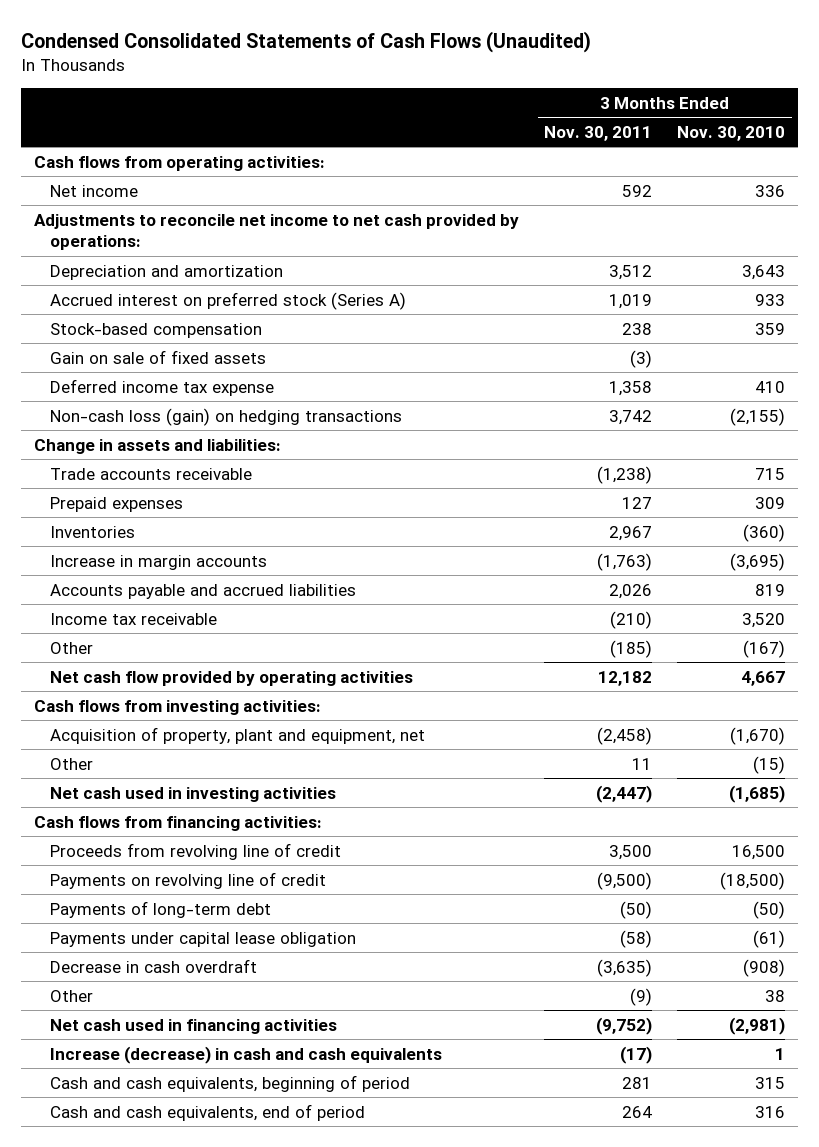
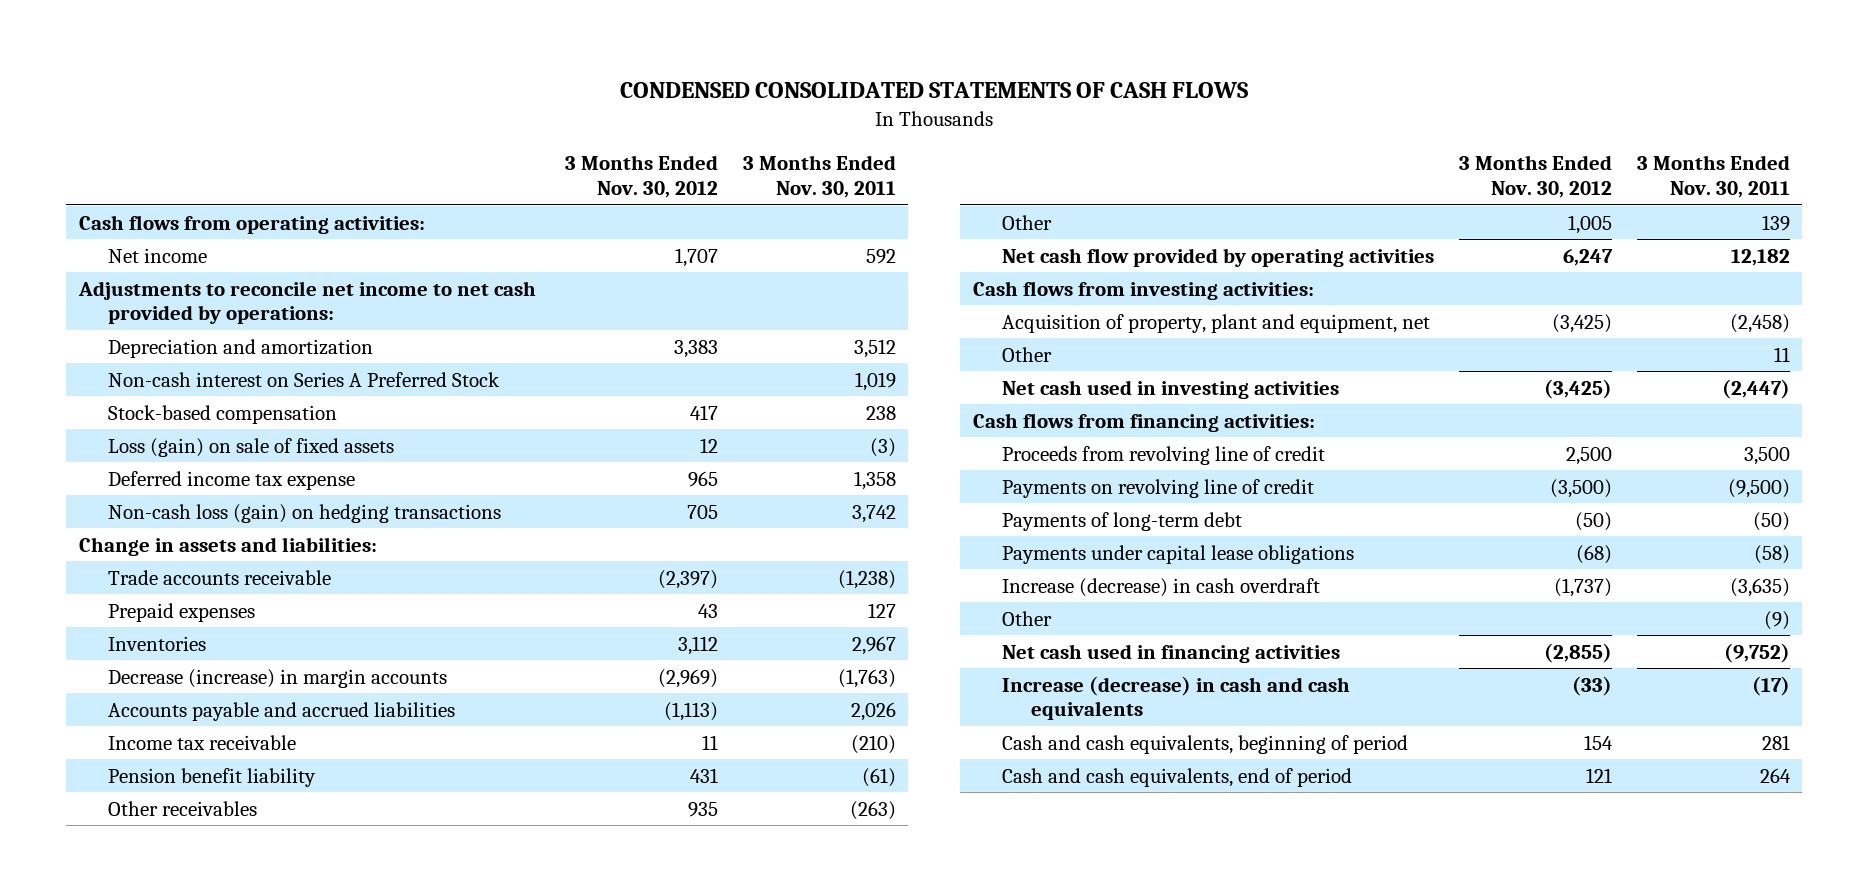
[21,30,592,53] Condensed Consolidated Statements of Cash Flows (Unaudited) -> [620,82,1249,99] CONDENSED CONSOLIDATED STATEMENTS OF CASH FLOWS
[677,125,786,141] Nov. 30, 2010 -> none
none -> [564,155,718,199] 3 Months Ended Nov. 30, 2012
[49,291,406,310] Accrued interest on preferred stock (Series A) -> [107,371,500,387] Non-cash interest on Series A Preferred Stock
[49,349,266,364] Gain on sale of fixed assets -> [107,437,394,457] Loss (gain) on sale of fixed assets
[49,554,267,570] Increase in margin accounts -> [107,668,447,688] Decrease (increase) in margin accounts
none -> [107,767,316,787] Pension benefit liability
none -> [107,800,257,816] Other receivables
[610,639,653,658] (185) -> [1761,214,1790,231] 139
[49,931,356,947] Payments under capital lease obligation -> [1001,544,1354,564] Payments under capital lease obligations
[49,958,257,973] Decrease in cash overdraft -> [1001,577,1320,597] Increase (decrease) in cash overdraft

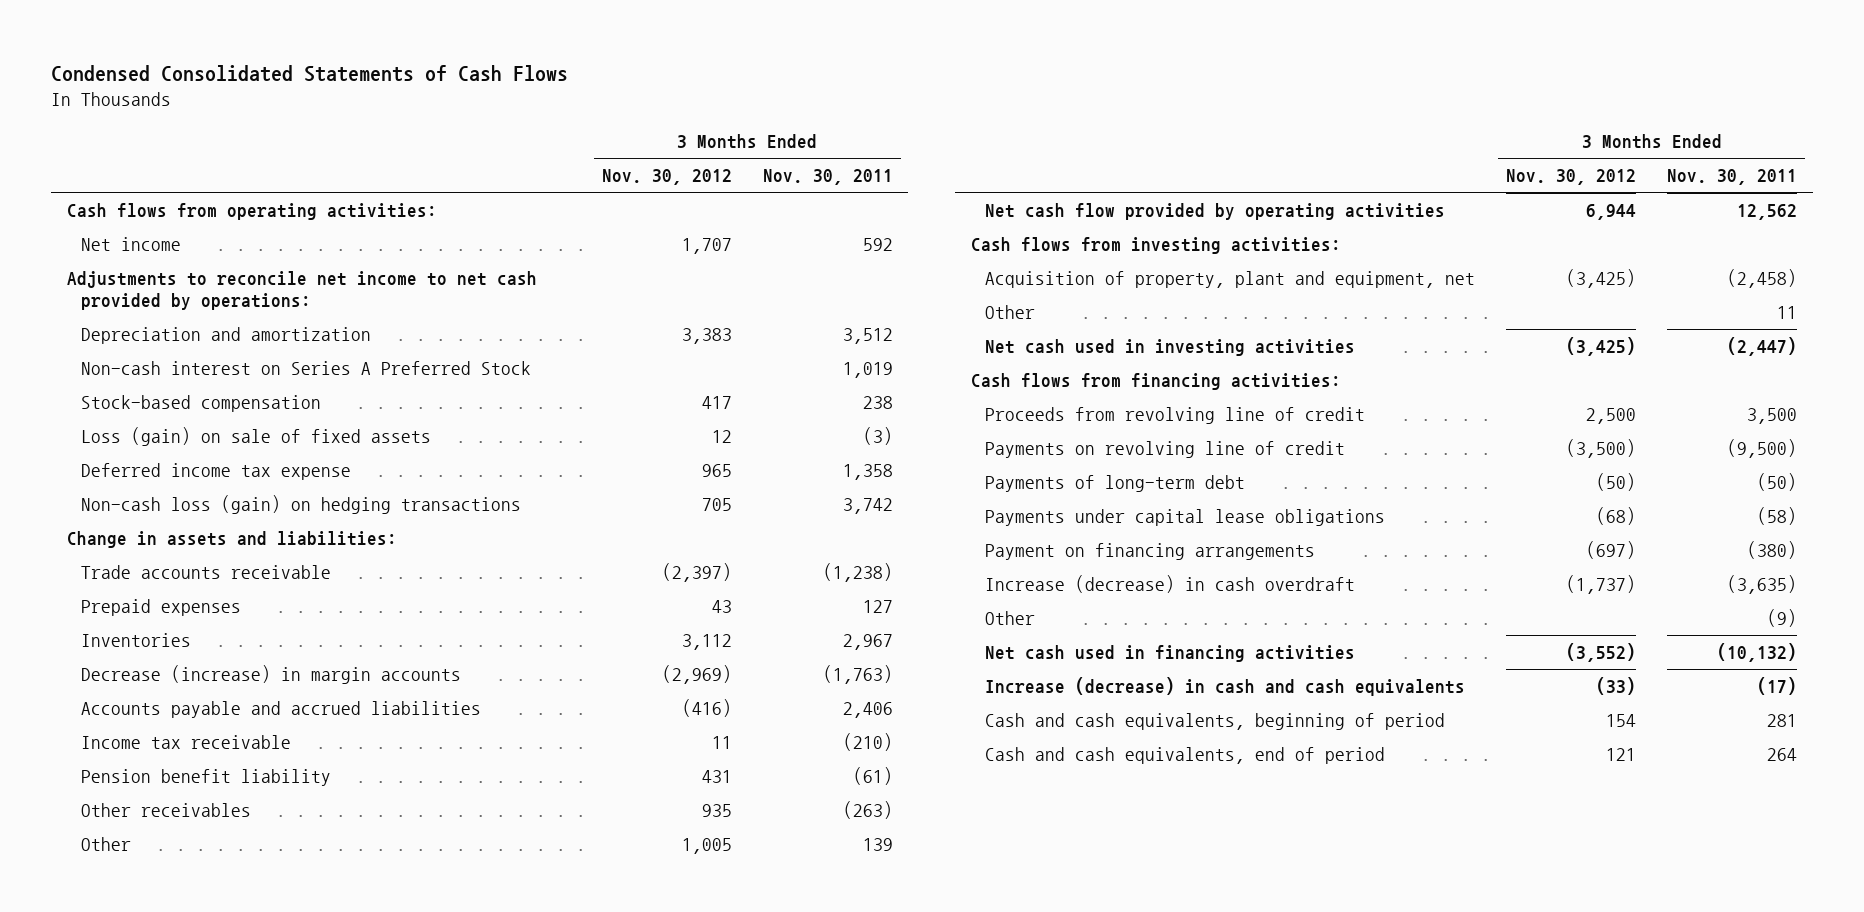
[620,82,1249,99] CONDENSED CONSOLIDATED STATEMENTS OF CASH FLOWS -> [51,65,569,83] Condensed Consolidated Statements of Cash Flows
[663,701,718,721] (1,113) -> [681,699,732,718] (416)
[850,701,896,721] 2,026 -> [842,702,893,719] 2,406
[1562,248,1613,266] 6,247 -> [1586,204,1637,221] 6,944
[1730,248,1790,266] 12,182 -> [1737,204,1798,221] 12,562
none -> [985,543,1316,561] Payment on financing arrangements
[1543,642,1612,663] (2,855) -> [1566,643,1637,663] (3,552)
[1723,642,1790,663] (9,752) -> [1717,643,1798,663] (10,132)

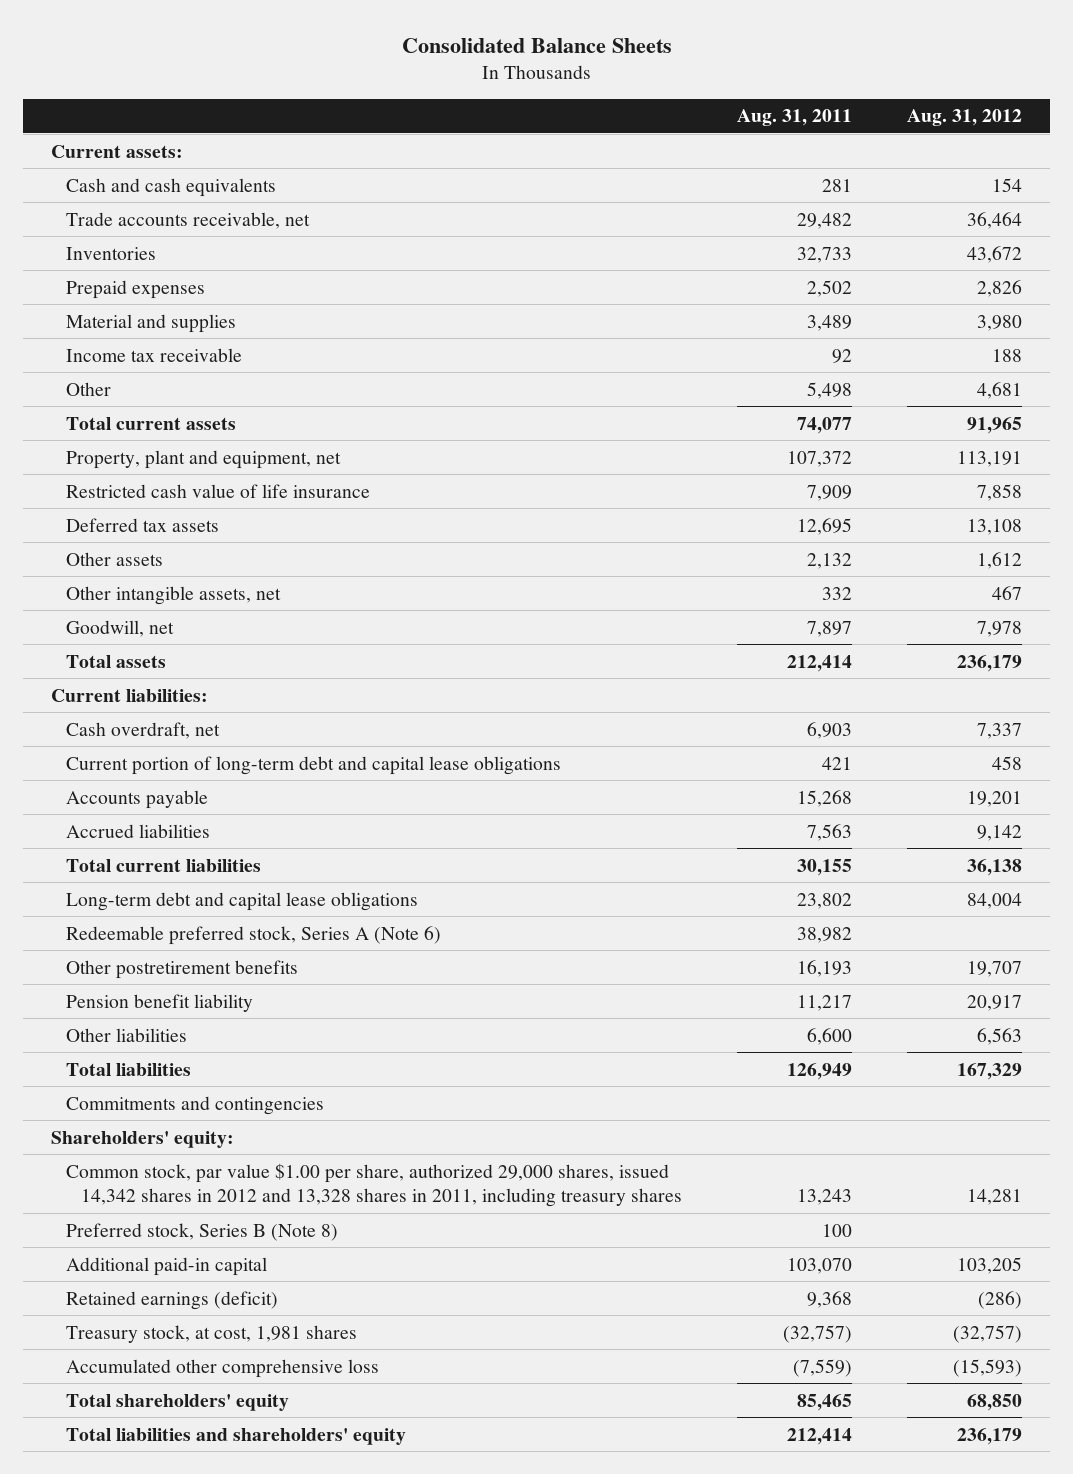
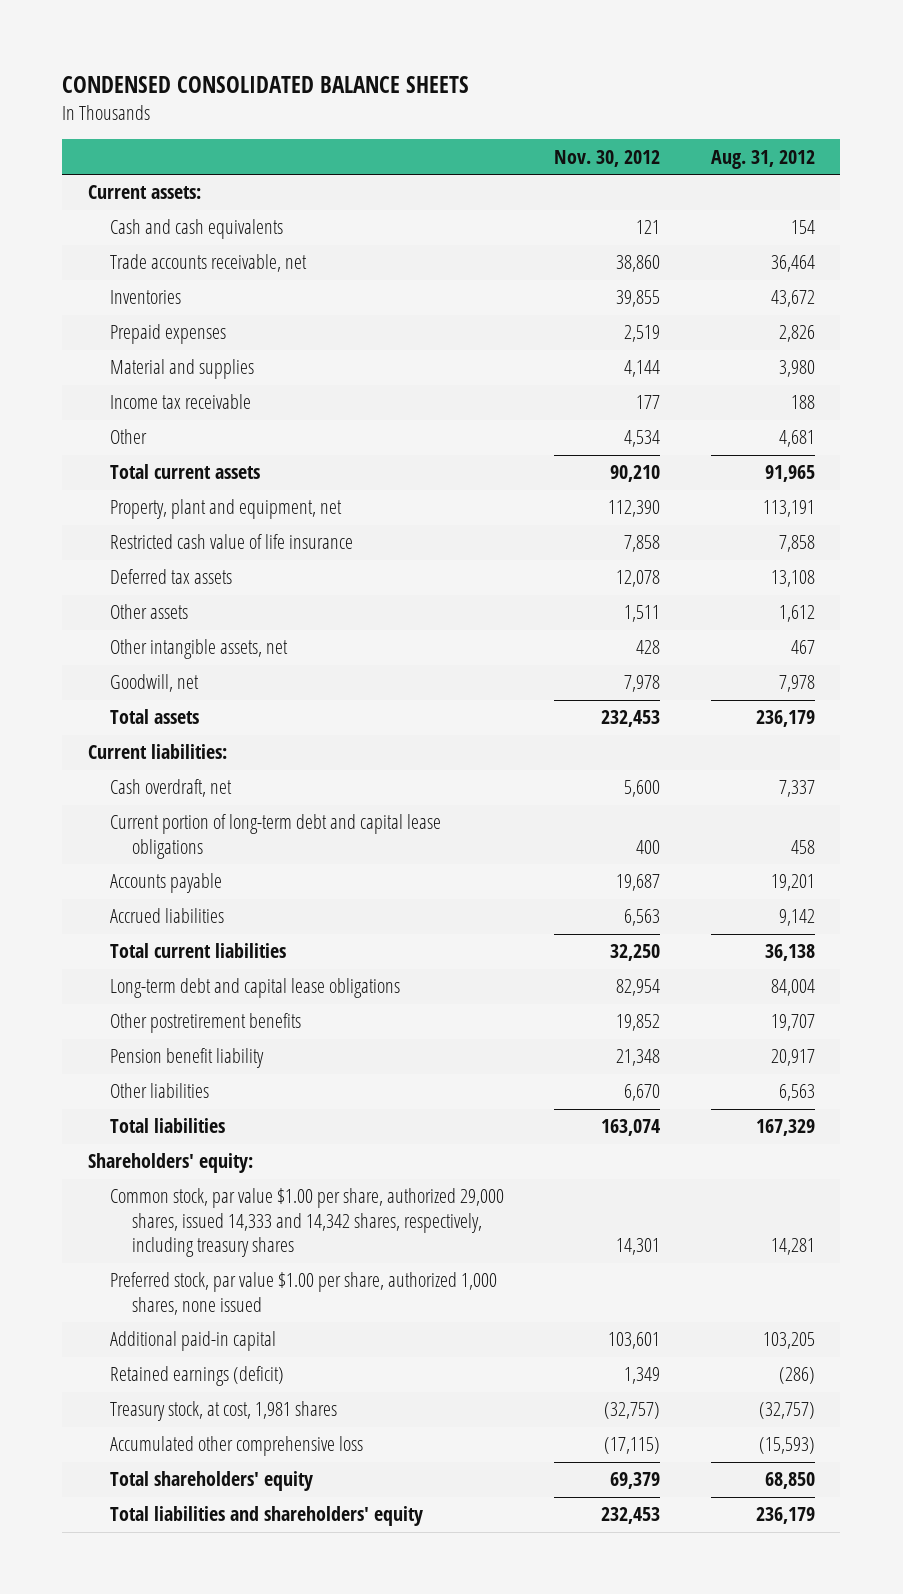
[401,38,672,54] Consolidated Balance Sheets -> [62,76,470,94] CONDENSED CONSOLIDATED BALANCE SHEETS
[737,109,853,127] Aug. 31, 2011 -> none
none -> [554,149,661,167] Nov. 30, 2012
[65,925,441,945] Redeemable preferred stock, Series A (Note 6) -> none
[65,1095,324,1115] Commitments and contingencies -> none
[65,1162,683,1208] Common stock, par value $1.00 per share, authorized 29,000 shares, issued 14,342 shares in 2012 and 13,328 shares in 2011, including treasury shares -> [109,1188,504,1258] Common stock, par value $1.00 per share, authorized 29,000 shares, issued 14,333 and 14,342 shares, respectively, including treasury shares
[65,1222,338,1241] Preferred stock, Series B (Note 8) -> [109,1272,497,1315] Preferred stock, par value $1.00 per share, authorized 1,000 shares, none issued

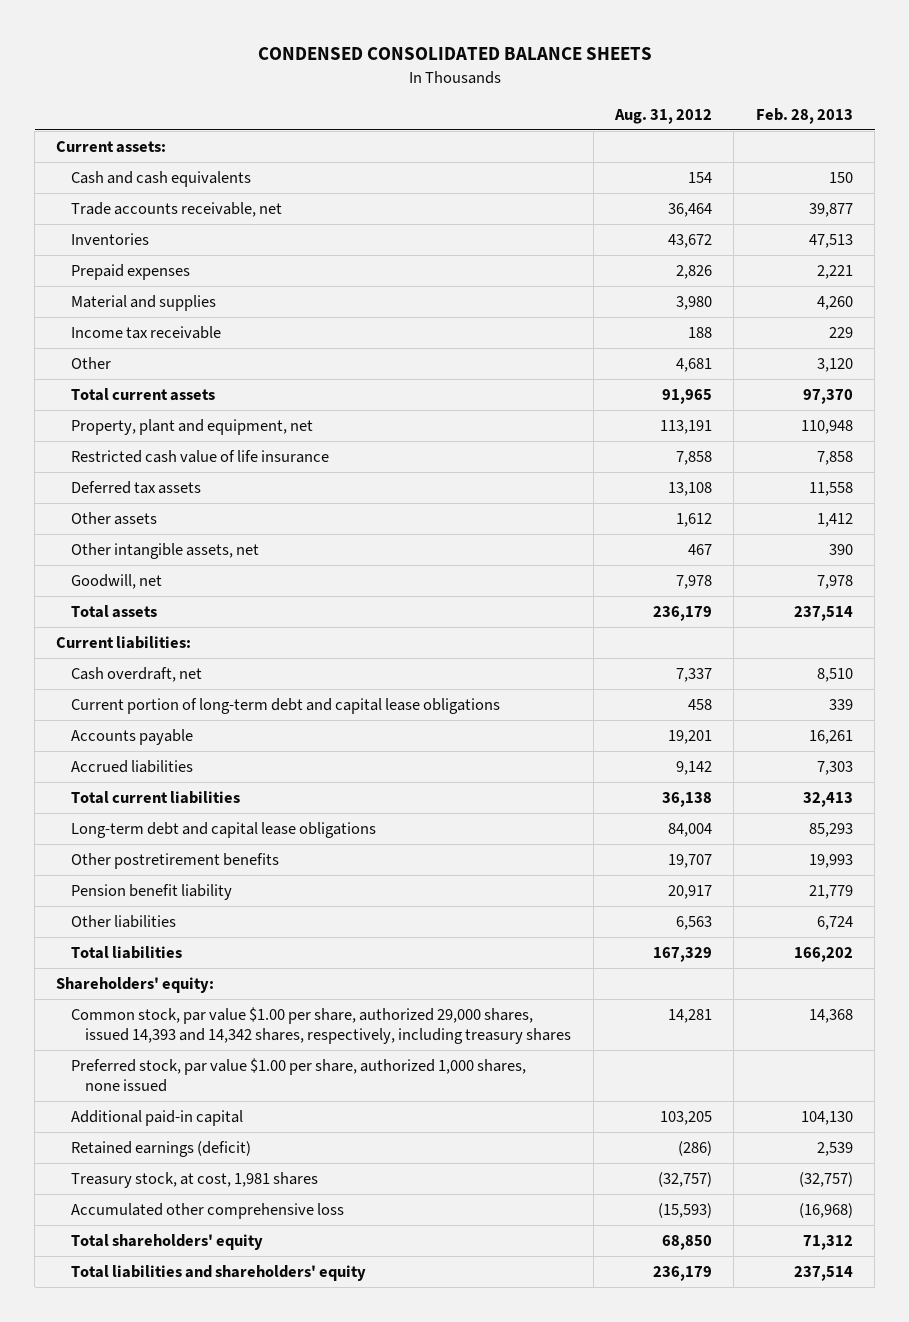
[554,149,661,167] Nov. 30, 2012 -> none
none -> [755,107,853,124] Feb. 28, 2013
[109,1188,504,1258] Common stock, par value $1.00 per share, authorized 29,000 shares, issued 14,333 and 14,342 shares, respectively, including treasury shares -> [70,1006,572,1044] Common stock, par value $1.00 per share, authorized 29,000 shares, issued 14,393 and 14,342 shares, respectively, including treasury shares

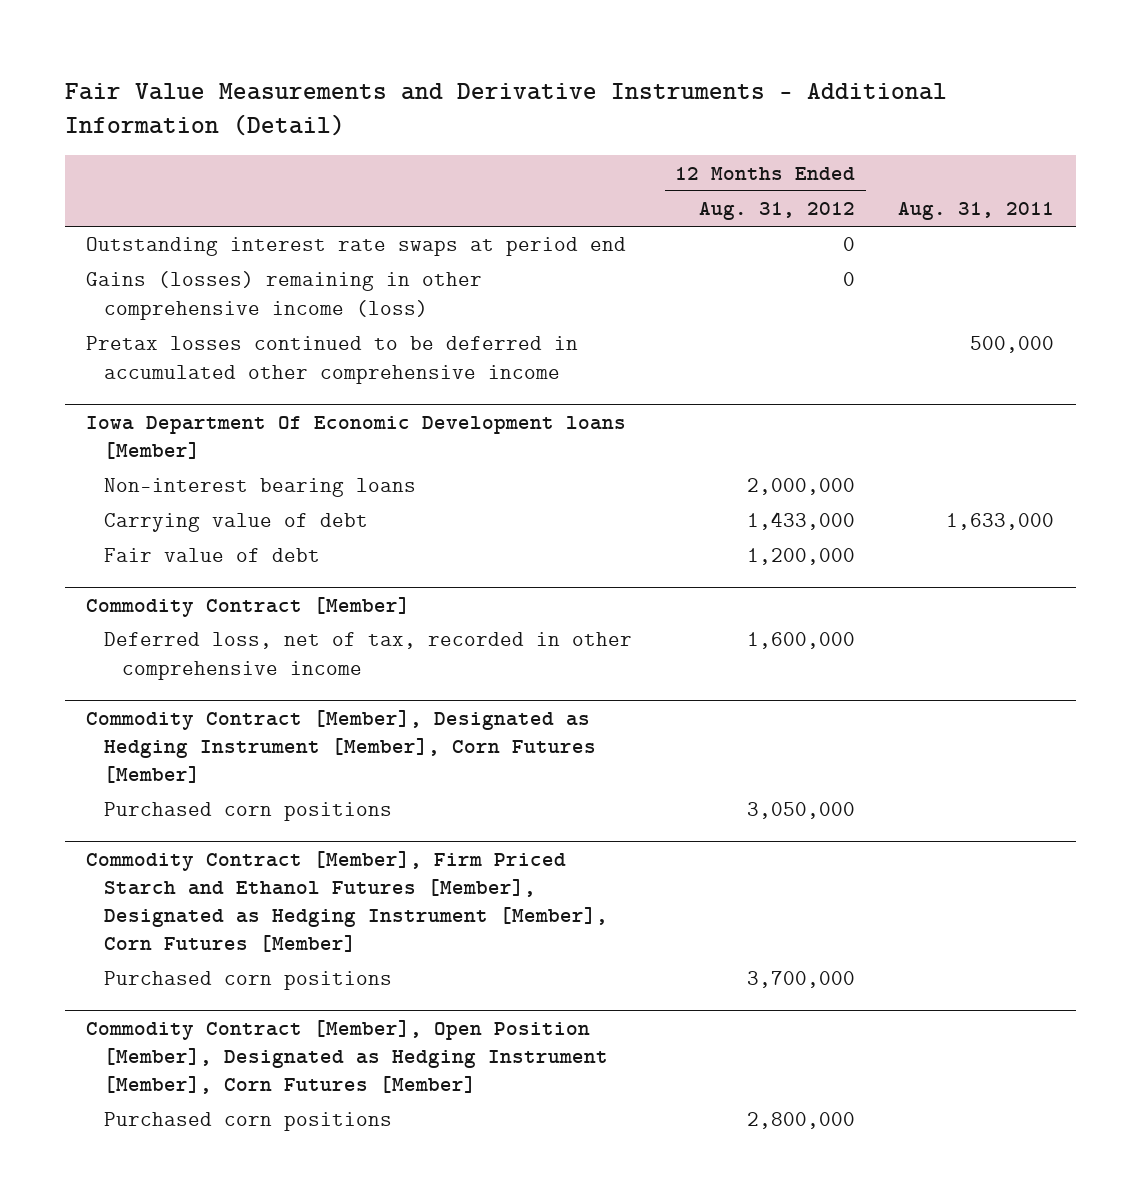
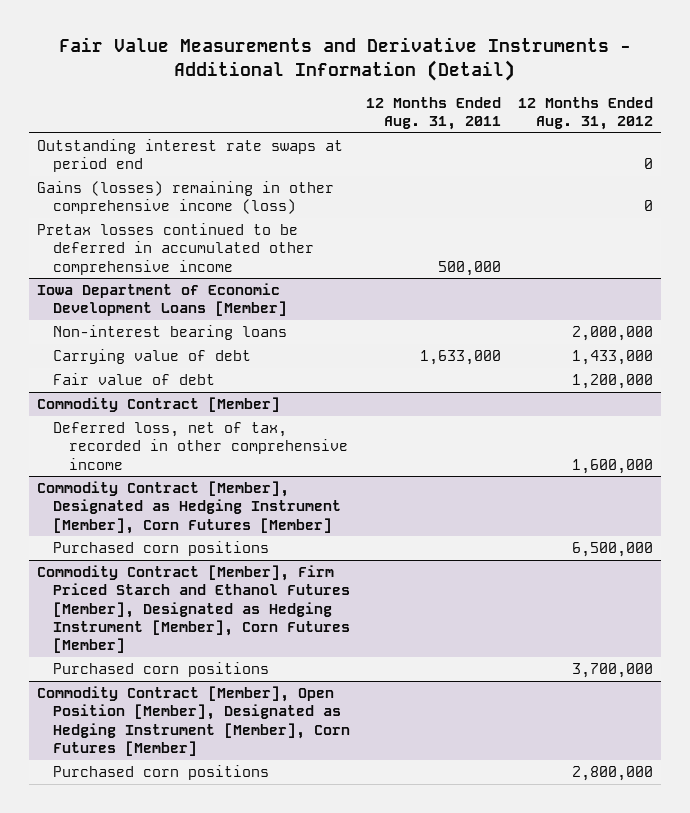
[898,202,1055,221] Aug. 31, 2011 -> none
none -> [366,96,502,131] 12 Months Ended Aug. 31, 2011
[86,415,627,459] Iowa Department Of Economic Development loans [Member] -> [37,283,287,317] Iowa Department of Economic Development Loans [Member]
[747,802,856,820] 3,050,000 -> [571,542,653,558] 6,500,000

